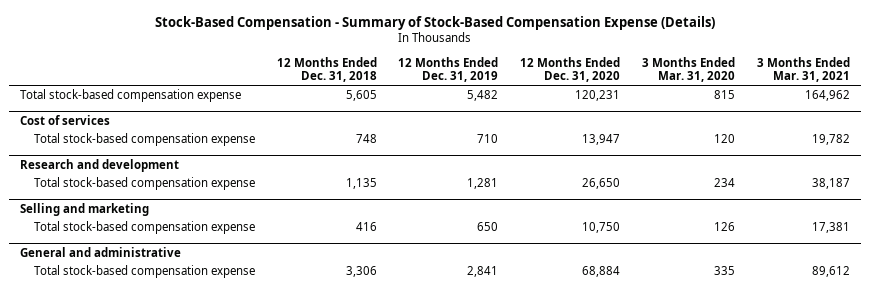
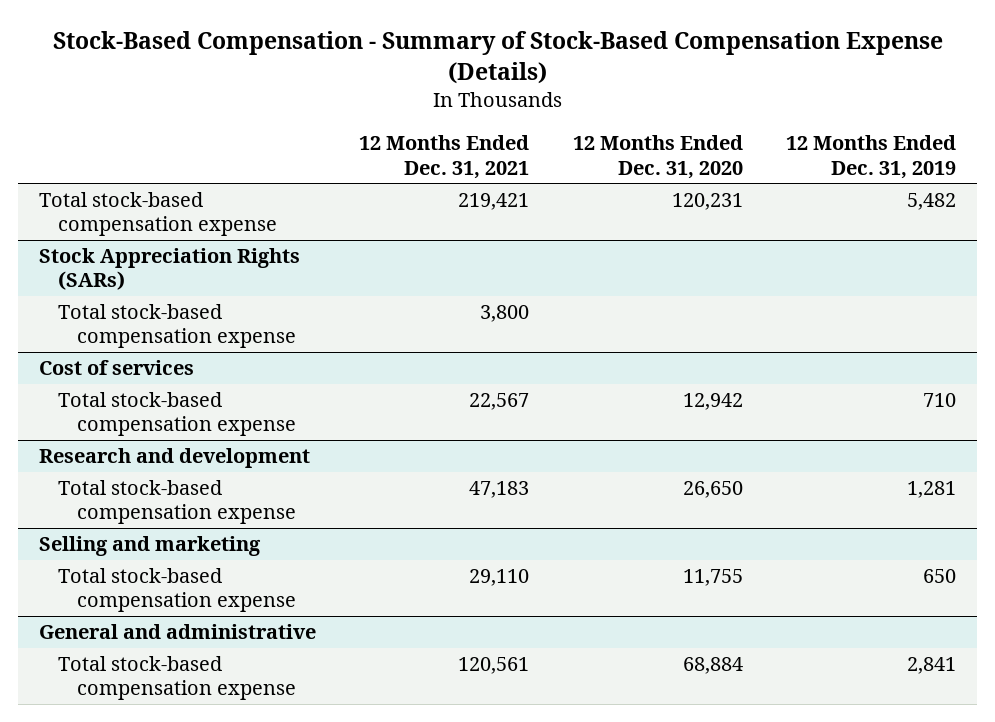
[276,56,377,83] 12 Months Ended Dec. 31, 2018 -> none
[642,56,736,83] 3 Months Ended Mar. 31, 2020 -> none
[756,56,850,83] 3 Months Ended Mar. 31, 2021 -> none
none -> [359,135,530,179] 12 Months Ended Dec. 31, 2021
none -> [39,248,301,291] Stock Appreciation Rights (SARs)
none -> [58,304,297,349] Total stock-based compensation expense
[582,134,621,146] 13,947 -> [682,393,743,411] 12,942
[582,222,621,234] 10,750 -> [682,569,743,587] 11,755

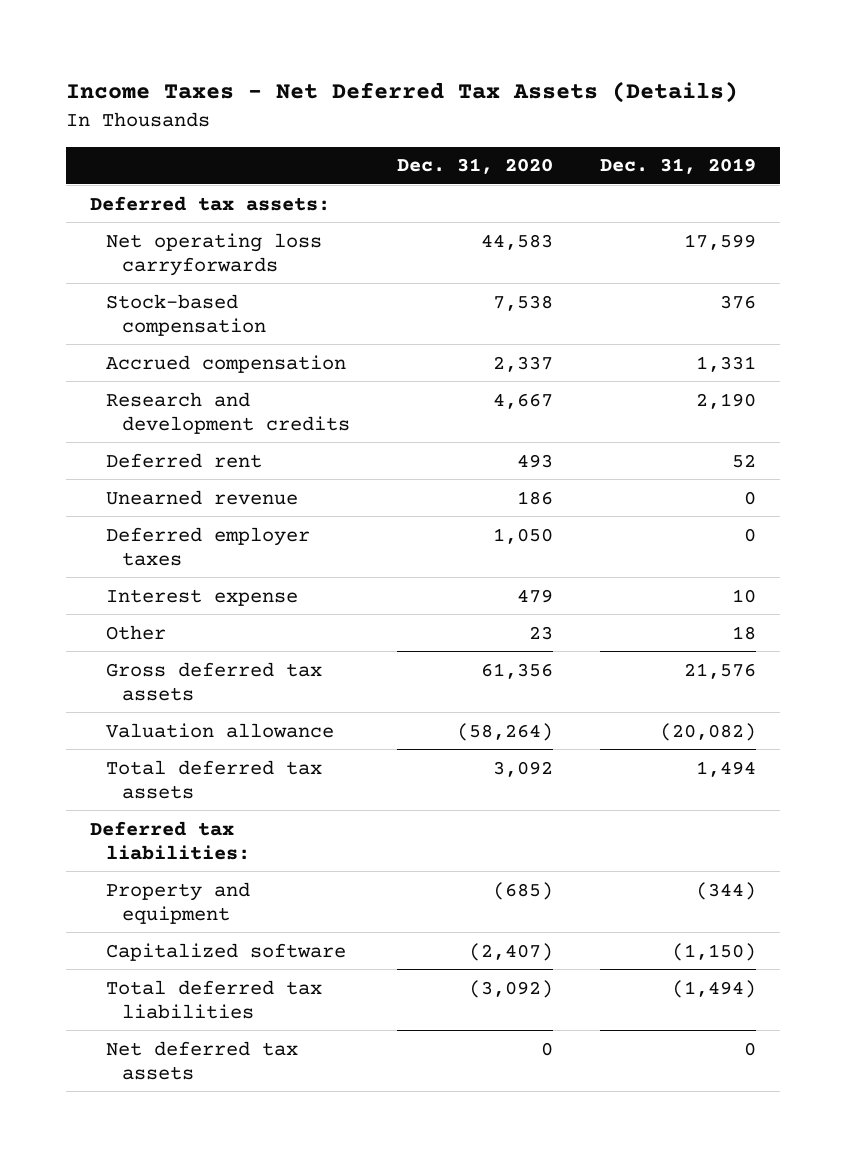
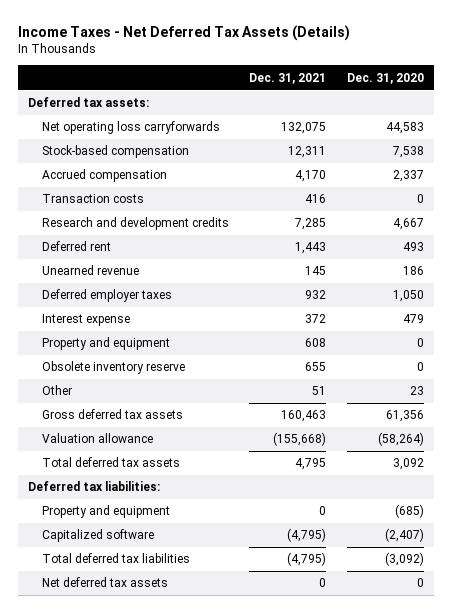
[600,158,757,175] Dec. 31, 2019 -> none
none -> [249,72,327,84] Dec. 31, 2021
none -> [41,194,144,204] Transaction costs
none -> [41,337,170,351] Property and equipment
none -> [41,361,185,375] Obsolete inventory reserve

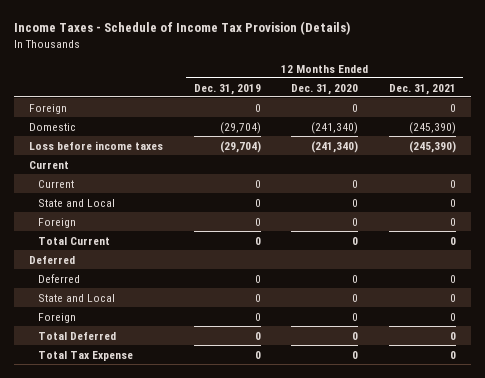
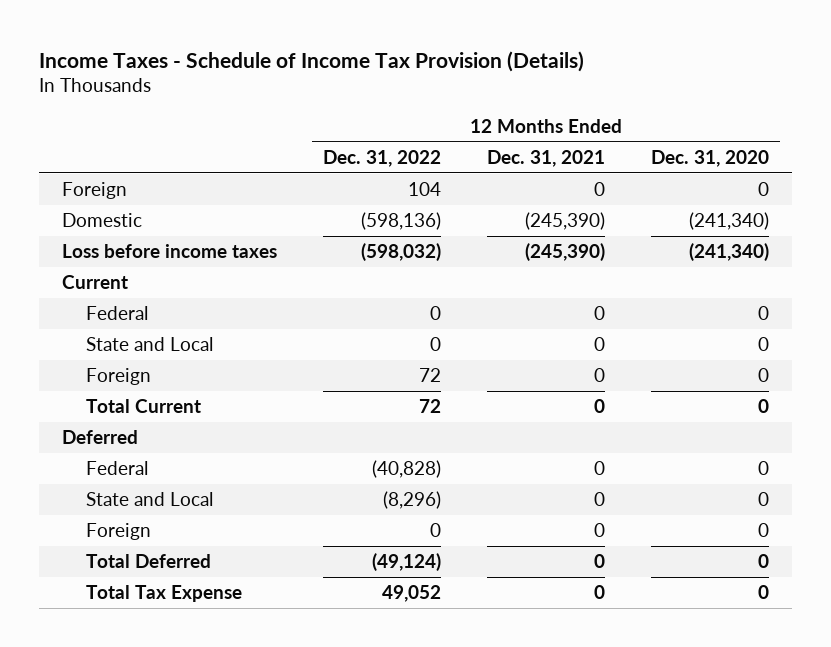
[193,83,261,95] Dec. 31, 2019 -> none
none -> [323,149,442,167] Dec. 31, 2022
[37,179,74,188] Current -> [86,306,149,321] Federal
[37,273,80,283] Deferred -> [86,461,149,476] Federal

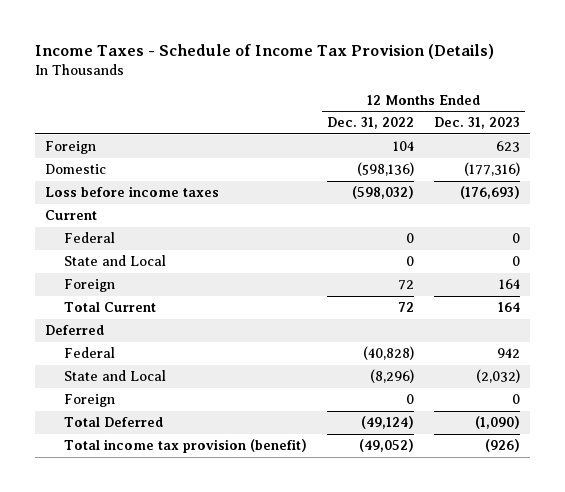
[486,149,605,167] Dec. 31, 2021 -> none
[650,149,769,167] Dec. 31, 2020 -> none
none -> [434,117,521,130] Dec. 31, 2023
[86,585,243,603] Total Tax Expense -> [64,439,308,454] Total income tax provision (benefit)
[382,585,442,603] 49,052 -> [359,439,415,453] (49,052)

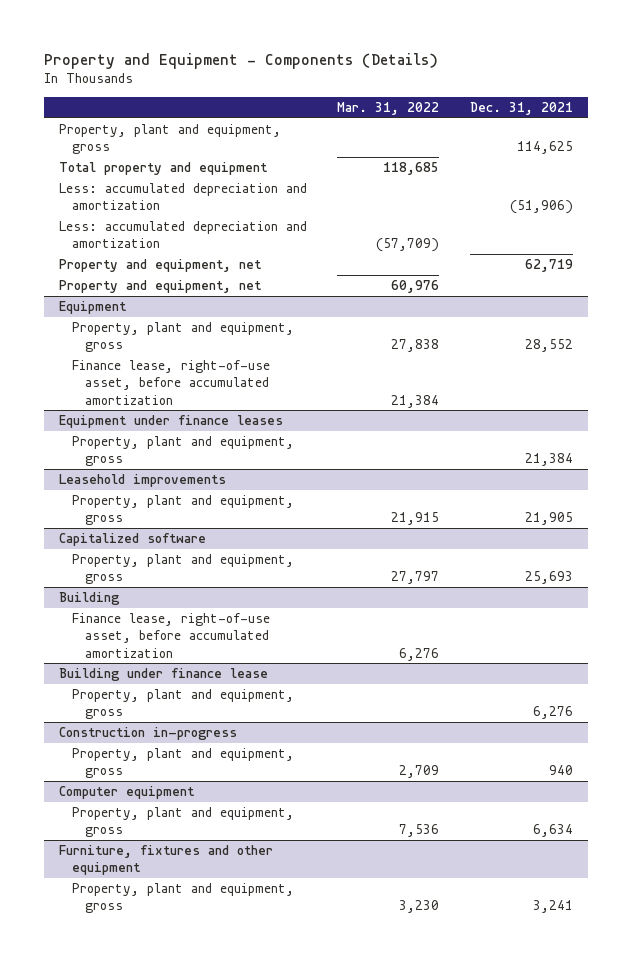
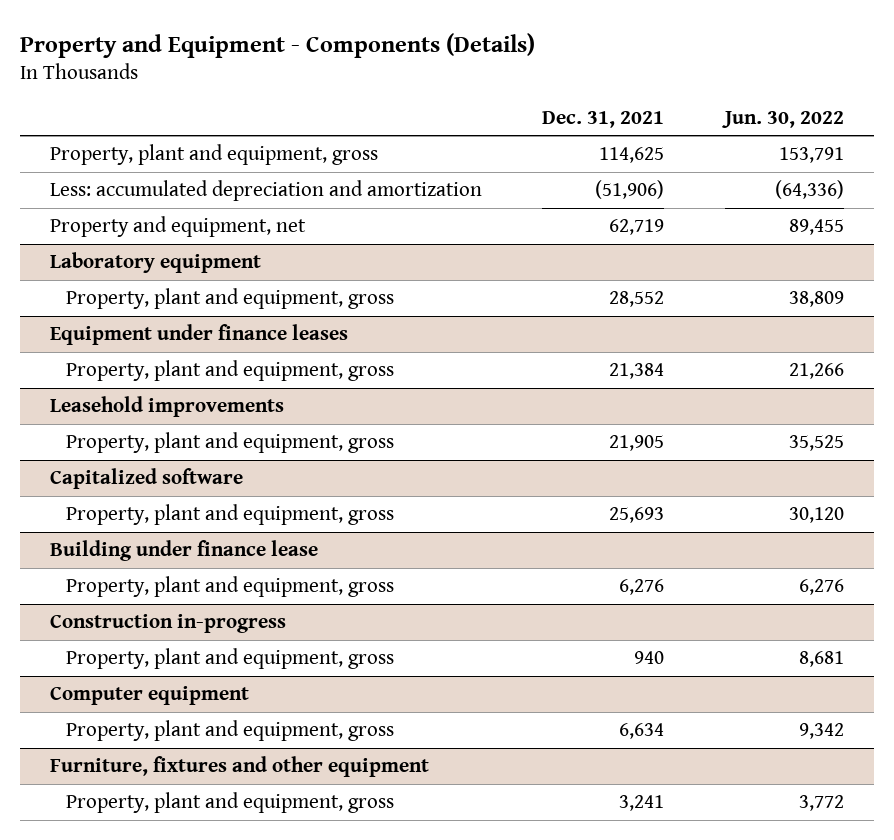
[337,101,440,115] Mar. 31, 2022 -> none
none -> [721,110,844,128] Jun. 30, 2022
[58,162,268,176] Total property and equipment -> none
[58,221,307,249] Less: accumulated depreciation and amortization -> none
[58,280,262,294] Property and equipment, net -> none
[58,301,127,315] Equipment -> [50,252,262,274] Laboratory equipment
[71,360,270,405] Finance lease, right-of-use asset, before accumulated amortization -> none
[58,592,120,606] Building -> none
[71,613,270,658] Finance lease, right-of-use asset, before accumulated amortization -> none

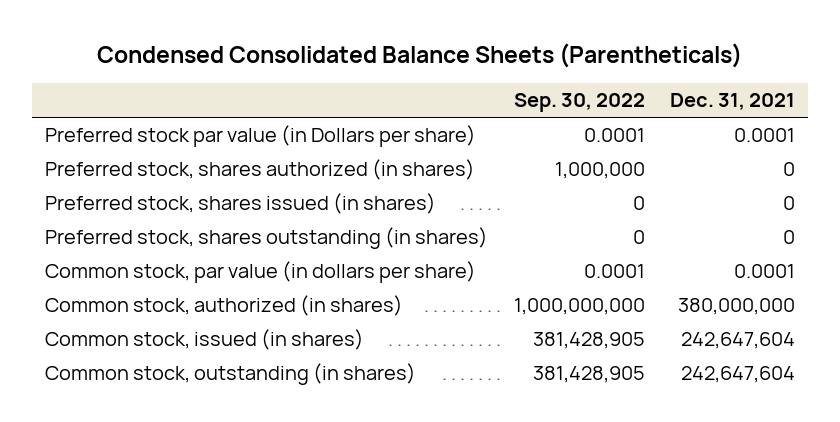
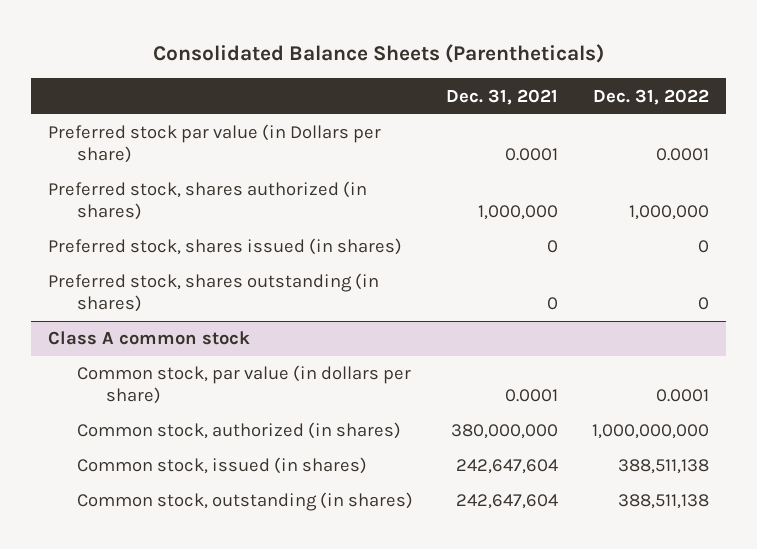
[97,43,743,69] Condensed Consolidated Balance Sheets (Parentheticals) -> [152,43,604,63] Consolidated Balance Sheets (Parentheticals)
[513,93,645,113] Sep. 30, 2022 -> none
none -> [593,88,710,105] Dec. 31, 2022
[783,162,796,177] 0 -> [478,204,559,220] 1,000,000
none -> [48,331,251,346] Class A common stock

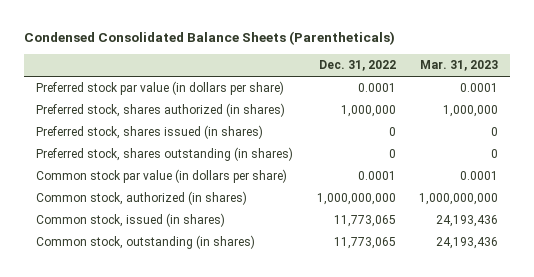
[152,43,604,63] Consolidated Balance Sheets (Parentheticals) -> [24,31,396,46] Condensed Consolidated Balance Sheets (Parentheticals)
[446,88,559,105] Dec. 31, 2021 -> none
none -> [420,60,499,72] Mar. 31, 2023
[48,124,382,163] Preferred stock par value (in Dollars per share) -> [35,81,284,96] Preferred stock par value (in dollars per share)
[48,331,251,346] Class A common stock -> none
[76,365,411,404] Common stock, par value (in dollars per share) -> [35,169,287,184] Common stock par value (in dollars per share)
[618,459,710,475] 388,511,138 -> [333,215,396,228] 11,773,065
[618,494,710,510] 388,511,138 -> [333,237,396,250] 11,773,065

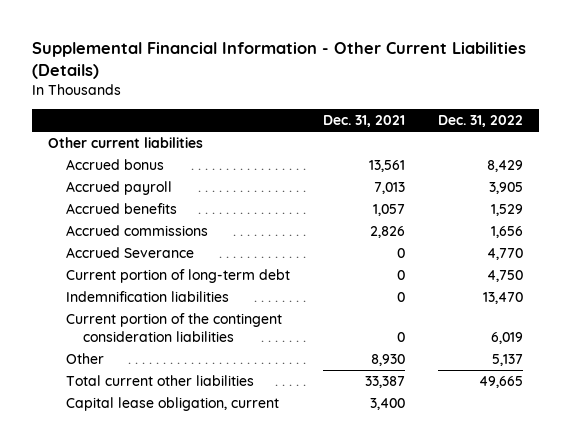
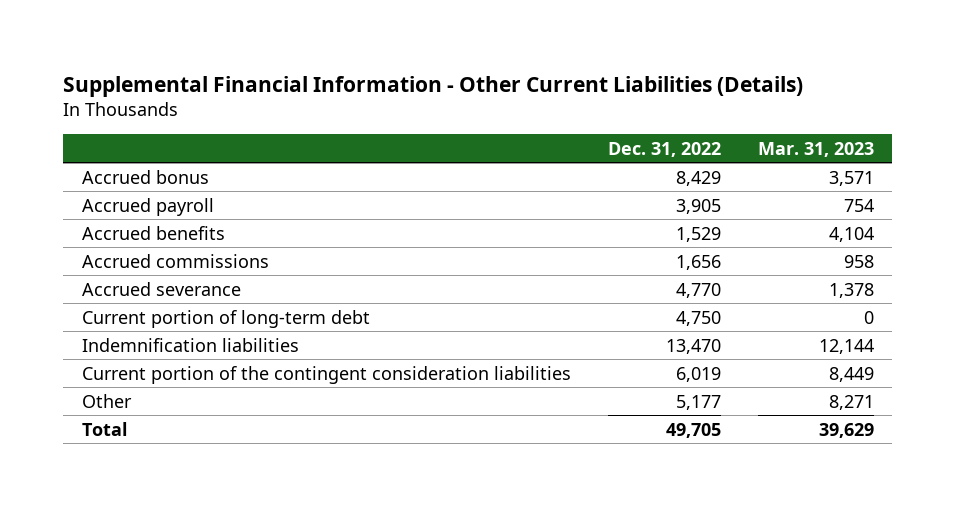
[322,114,405,127] Dec. 31, 2021 -> none
none -> [757,142,874,158] Mar. 31, 2023
[48,137,204,149] Other current liabilities -> none
[65,247,194,259] Accrued Severance -> [81,281,241,296] Accrued severance
[65,397,279,412] Capital lease obligation, current -> none
[491,354,523,367] 5,137 -> [675,394,721,410] 5,177
[65,375,254,387] Total current other liabilities -> [81,421,127,436] Total
[478,376,523,389] 49,665 -> [665,422,721,438] 49,705

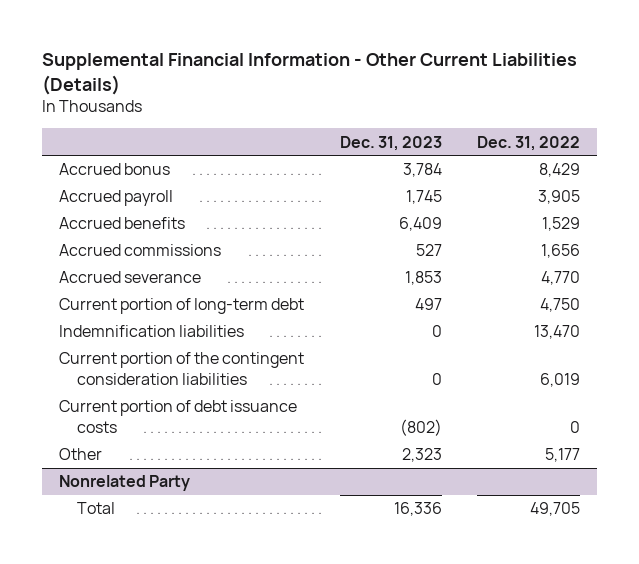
[757,142,874,158] Mar. 31, 2023 -> none
none -> [339,135,442,151] Dec. 31, 2023
none -> [59,400,298,433] Current portion of debt issuance costs
none -> [59,475,191,492] Nonrelated Party

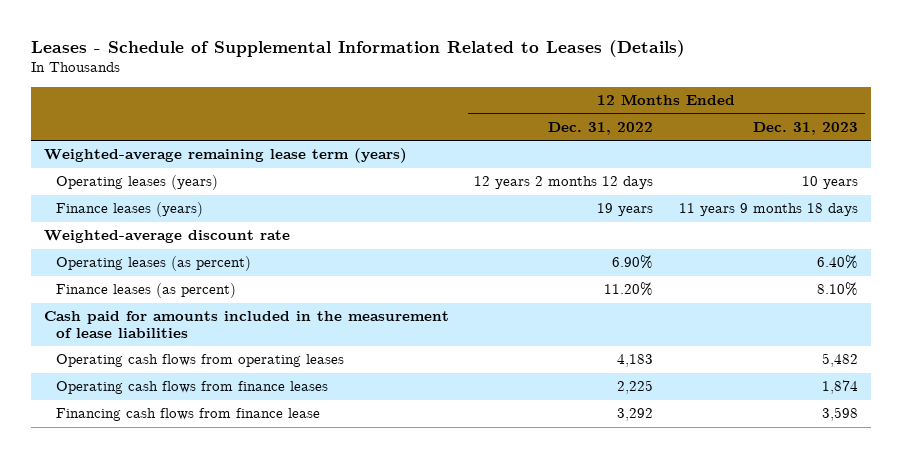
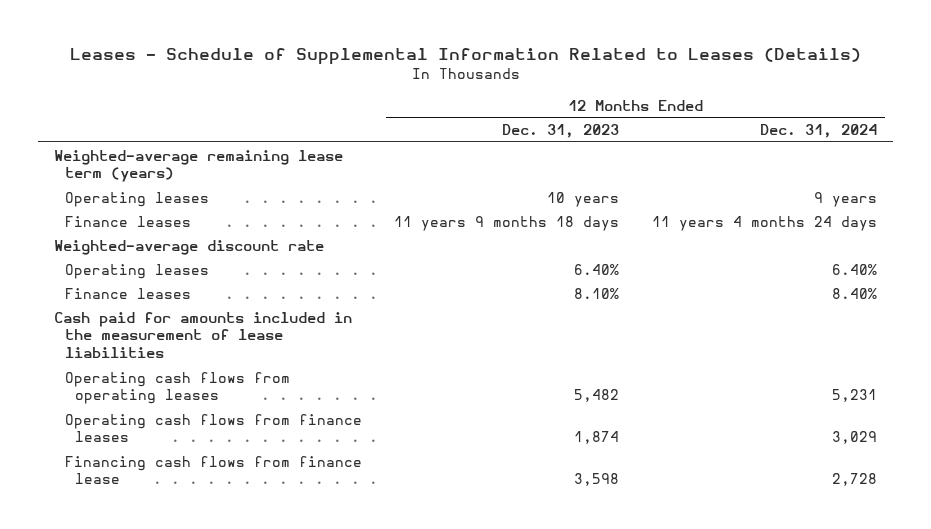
[548,121,654,135] Dec. 31, 2022 -> none
none -> [760,124,878,139] Dec. 31, 2024
[56,175,219,191] Operating leases (years) -> [64,191,209,207] Operating leases
[56,202,204,218] Finance leases (years) -> [64,215,191,227] Finance leases
[56,256,252,272] Operating leases (as percent) -> [64,263,209,279] Operating leases
[56,283,237,299] Finance leases (as percent) -> [64,287,191,299] Finance leases

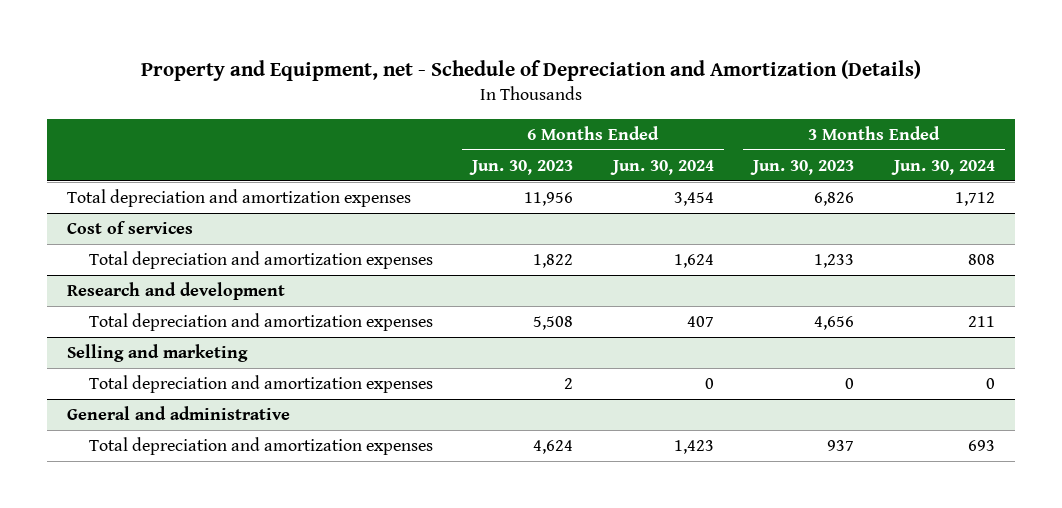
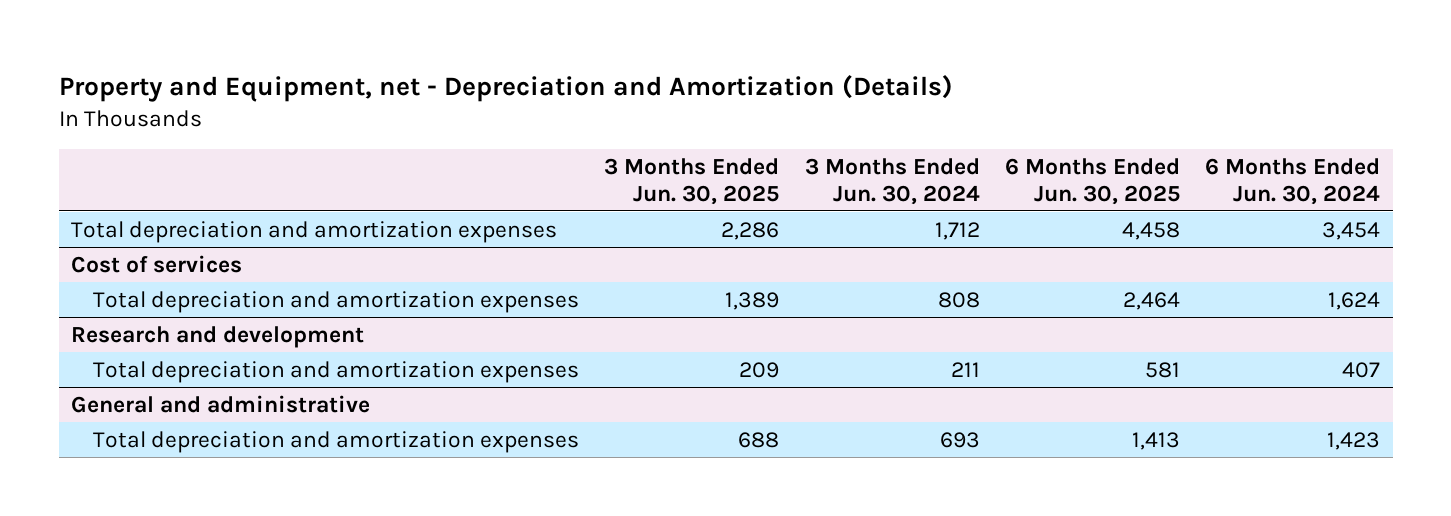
[141,59,922,81] Property and Equipment, net - Schedule of Depreciation and Amortization (Details) -> [58,74,953,102] Property and Equipment, net - Depreciation and Amortization (Details)
[469,159,574,175] Jun. 30, 2023 -> none
[750,159,855,175] Jun. 30, 2023 -> none
none -> [604,157,780,205] 3 Months Ended Jun. 30, 2025
none -> [1004,157,1180,205] 6 Months Ended Jun. 30, 2025
[67,344,249,363] Selling and marketing -> none
[88,375,433,394] Total depreciation and amortization expenses -> none

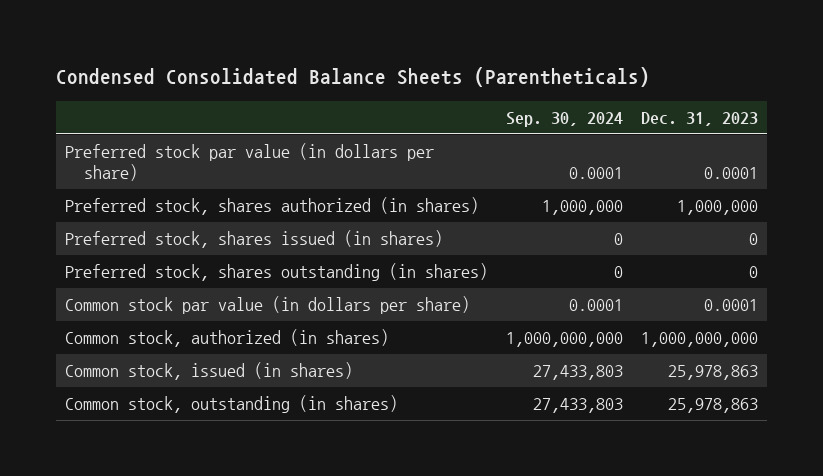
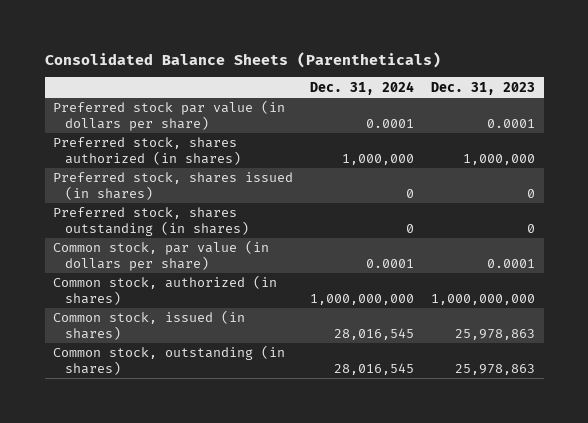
[55,67,650,88] Condensed Consolidated Balance Sheets (Parentheticals) -> [44,51,441,68] Consolidated Balance Sheets (Parentheticals)
[505,112,623,128] Sep. 30, 2024 -> none
none -> [310,80,415,95] Dec. 31, 2024
[64,296,470,315] Common stock par value (in dollars per share) -> [53,240,270,271] Common stock, par value (in dollars per share)

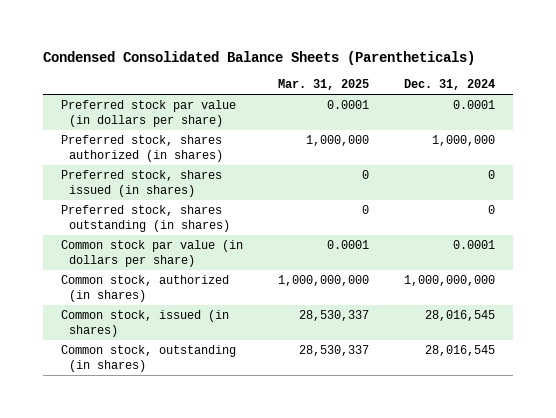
[44,51,441,68] Consolidated Balance Sheets (Parentheticals) -> [42,50,475,65] Condensed Consolidated Balance Sheets (Parentheticals)
[431,81,536,95] Dec. 31, 2023 -> none
none -> [277,79,369,91] Mar. 31, 2025
[53,240,270,271] Common stock, par value (in dollars per share) -> [60,240,243,267] Common stock par value (in dollars per share)

